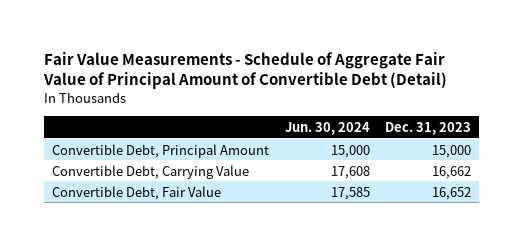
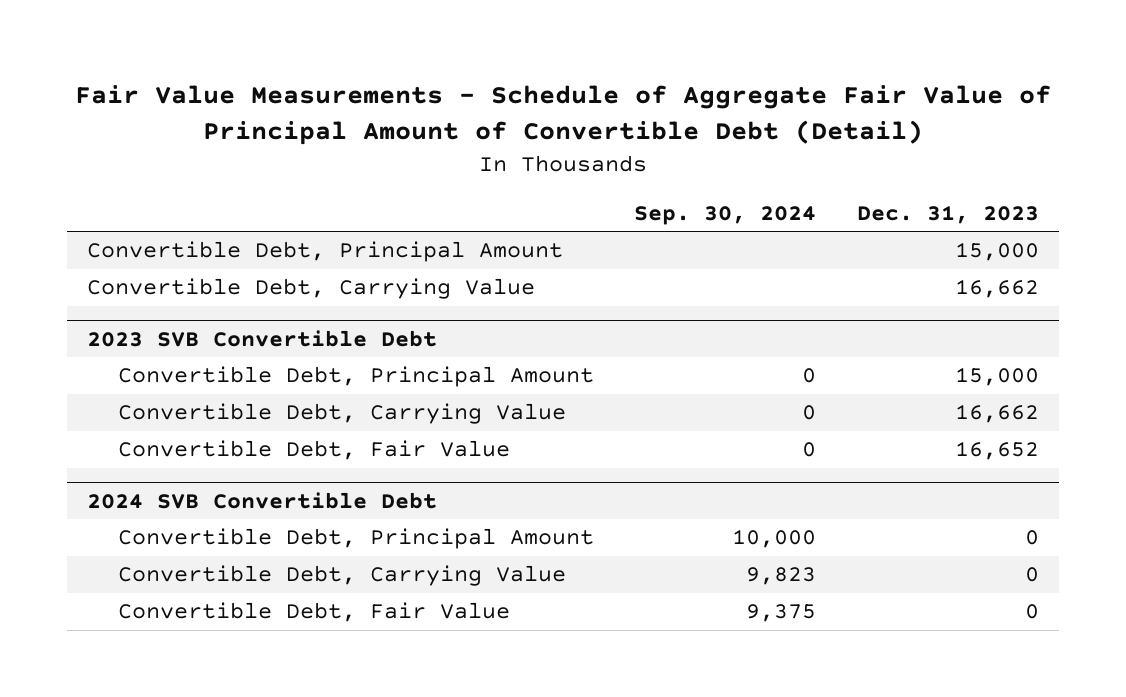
[284,121,370,135] Jun. 30, 2024 -> none
none -> [634,205,817,225] Sep. 30, 2024
none -> [87,329,438,347] 2023 SVB Convertible Debt
none -> [118,366,595,388] Convertible Debt, Principal Amount
none -> [118,403,567,425] Convertible Debt, Carrying Value
none -> [87,491,438,509] 2024 SVB Convertible Debt
none -> [118,528,595,550] Convertible Debt, Principal Amount
none -> [118,565,567,587] Convertible Debt, Carrying Value
none -> [118,602,511,623] Convertible Debt, Fair Value

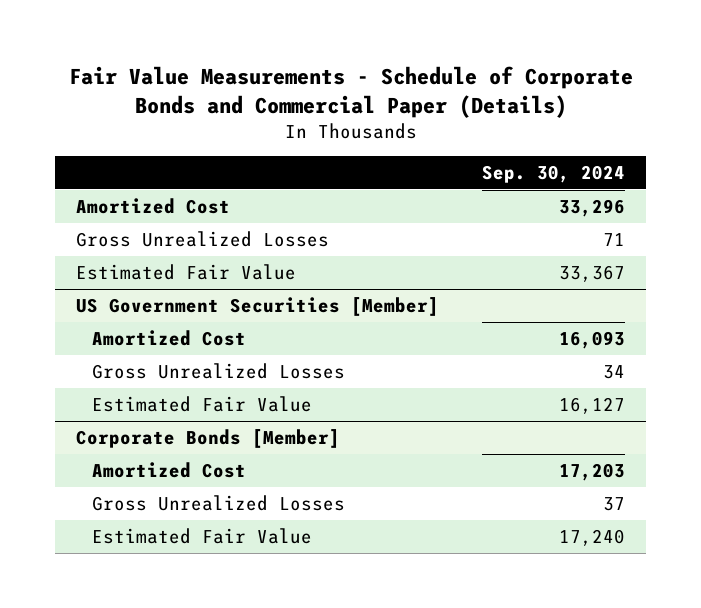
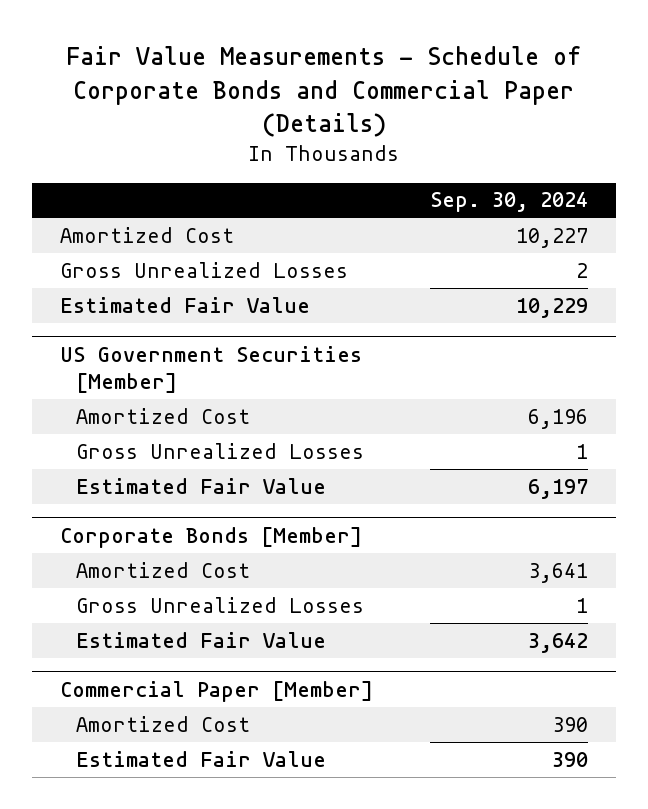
[558,198,625,217] 33,296 -> [515,227,588,248] 10,227
[602,232,625,246] 71 -> [575,262,588,278] 2
[558,264,625,282] 33,367 -> [515,297,588,318] 10,229
[558,330,625,349] 16,093 -> [527,408,588,429] 6,196
[602,364,625,379] 34 -> [575,443,588,459] 1
[558,396,625,414] 16,127 -> [527,478,588,499] 6,197
[558,462,625,481] 17,203 -> [527,562,588,583] 3,641
[602,496,625,511] 37 -> [575,597,588,613] 1
[558,528,625,546] 17,240 -> [527,632,588,653] 3,642
none -> [60,680,374,702] Commercial Paper [Member]
none -> [76,715,251,732] Amortized Cost
none -> [76,750,327,767] Estimated Fair Value

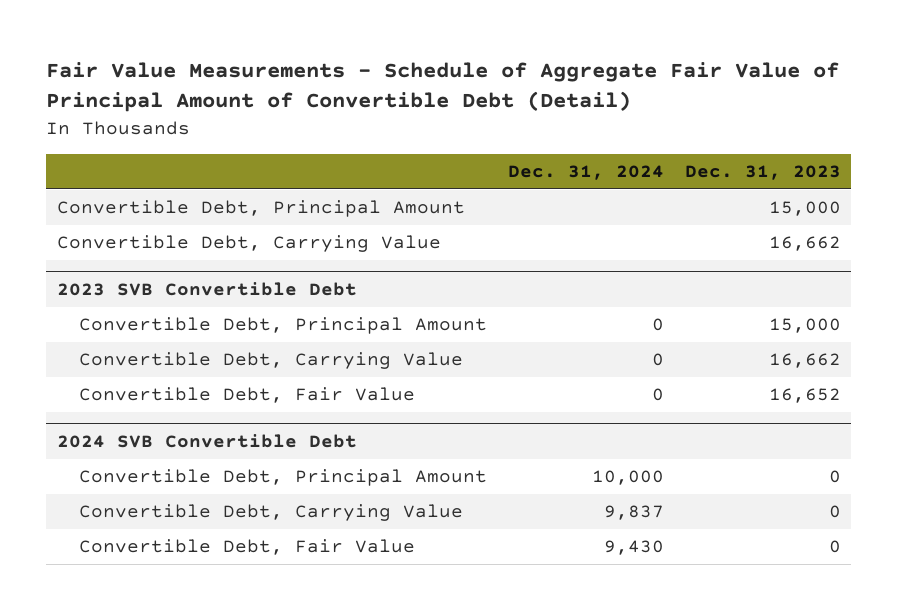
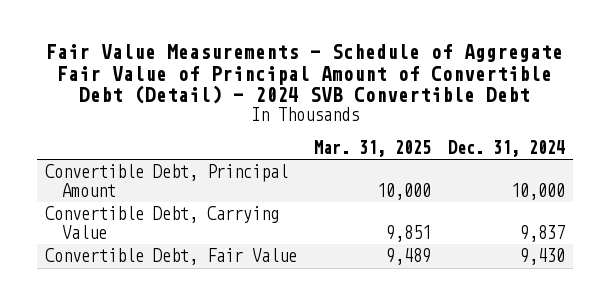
[46,61,840,113] Fair Value Measurements - Schedule of Aggregate Fair Value of Principal Amount of Convertible Debt (Detail) -> [46,43,564,105] Fair Value Measurements - Schedule of Aggregate Fair Value of Principal Amount of Convertible Debt (Detail) - 2024 SVB Convertible Debt
[684,165,841,181] Dec. 31, 2023 -> none
none -> [314,139,432,157] Mar. 31, 2025
[56,200,465,218] Convertible Debt, Principal Amount -> none
[56,235,441,253] Convertible Debt, Carrying Value -> none
[56,281,357,296] 2023 SVB Convertible Debt -> none
[78,317,487,335] Convertible Debt, Principal Amount -> none
[78,352,463,370] Convertible Debt, Carrying Value -> none
[78,387,415,404] Convertible Debt, Fair Value -> none
[56,433,357,448] 2024 SVB Convertible Debt -> none

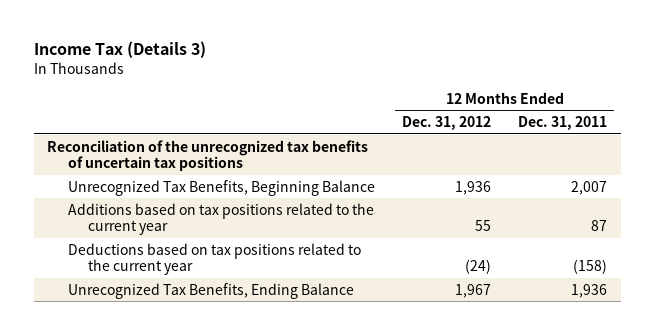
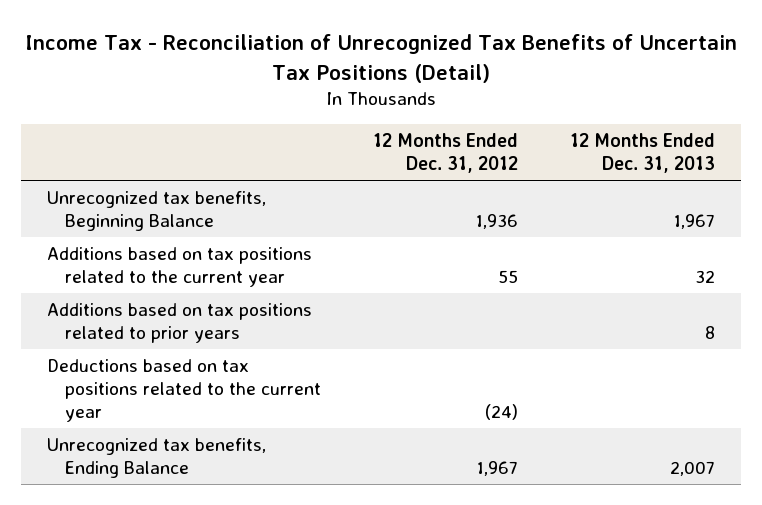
[33,41,206,59] Income Tax (Details 3) -> [24,34,737,83] Income Tax - Reconciliation of Unrecognized Tax Benefits of Uncertain Tax Positions (Detail)
[518,116,608,131] Dec. 31, 2011 -> none
none -> [570,133,716,174] 12 Months Ended Dec. 31, 2013
[47,139,369,172] Reconciliation of the unrecognized tax benefits of uncertain tax positions -> none
[67,179,375,196] Unrecognized Tax Benefits, Beginning Balance -> [46,190,266,231] Unrecognized tax benefits, Beginning Balance
none -> [46,302,312,343] Additions based on tax positions related to prior years
[67,282,354,299] Unrecognized Tax Benefits, Ending Balance -> [46,437,266,478] Unrecognized tax benefits, Ending Balance

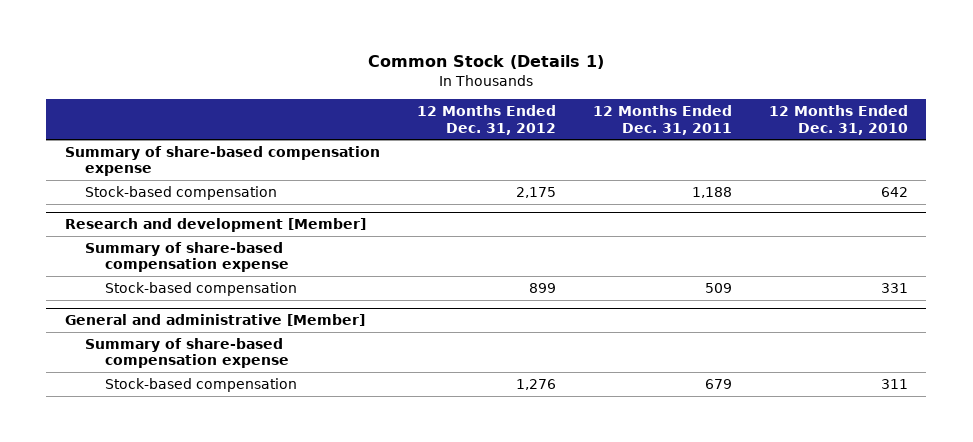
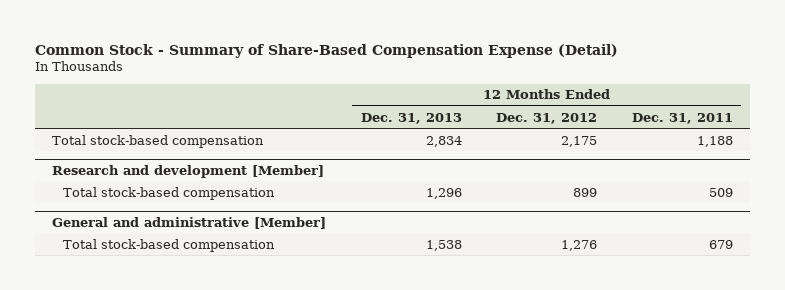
[368,55,605,70] Common Stock (Details 1) -> [35,43,619,58] Common Stock - Summary of Share-Based Compensation Expense (Detail)
[768,105,908,135] 12 Months Ended Dec. 31, 2010 -> none
none -> [360,112,462,124] Dec. 31, 2013
[64,145,380,177] Summary of share-based compensation expense -> none
[84,185,277,200] Stock-based compensation -> [52,134,265,148] Total stock-based compensation
[84,241,289,273] Summary of share-based compensation expense -> none
[104,281,297,296] Stock-based compensation -> [62,186,275,200] Total stock-based compensation
[84,337,289,369] Summary of share-based compensation expense -> none
[104,377,297,392] Stock-based compensation -> [62,238,275,252] Total stock-based compensation

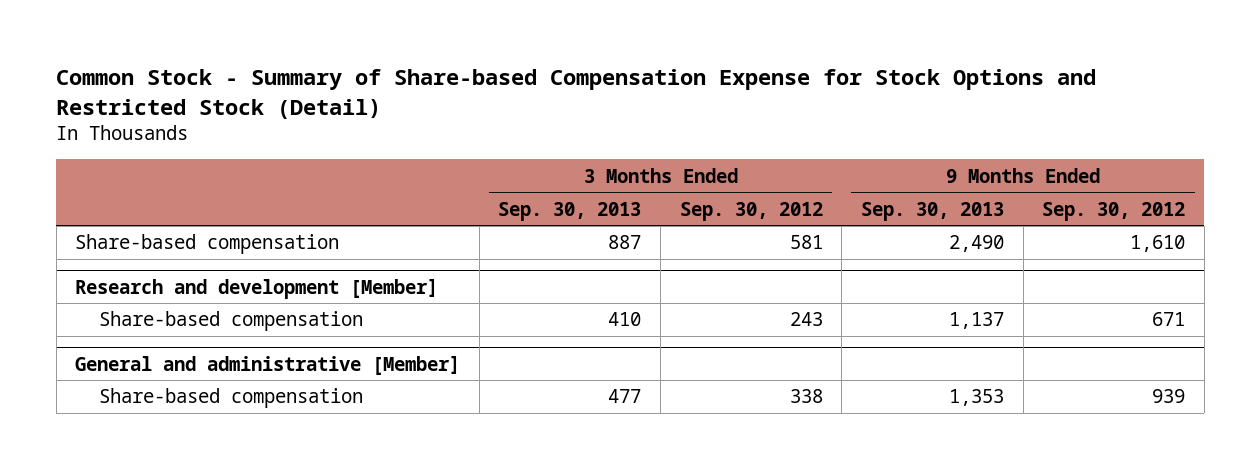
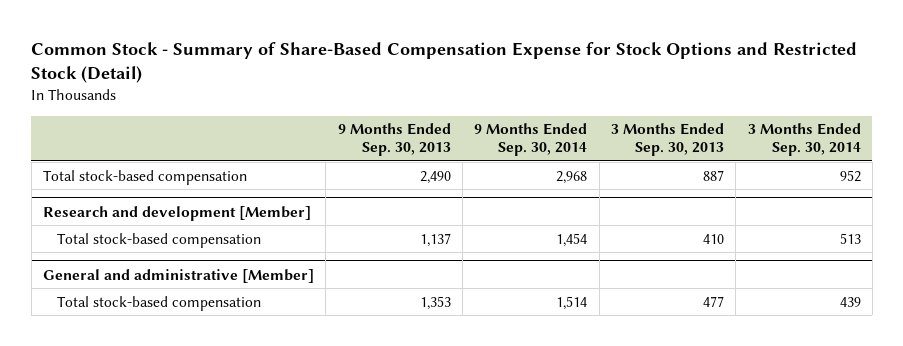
[56,69,1097,119] Common Stock - Summary of Share-based Compensation Expense for Stock Options and Restricted Stock (Detail) -> [31,42,858,84] Common Stock - Summary of Share-Based Compensation Expense for Stock Options and Restricted Stock (Detail)
[679,201,823,221] Sep. 30, 2012 -> none
[1042,201,1186,221] Sep. 30, 2012 -> none
none -> [474,123,588,157] 9 Months Ended Sep. 30, 2014
none -> [747,123,861,157] 3 Months Ended Sep. 30, 2014
[75,234,340,255] Share-based compensation -> [42,169,247,185] Total stock-based compensation
[99,311,364,332] Share-based compensation -> [56,232,261,248] Total stock-based compensation
[99,388,364,409] Share-based compensation -> [56,295,261,311] Total stock-based compensation

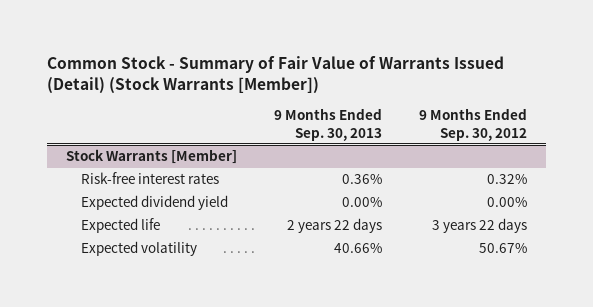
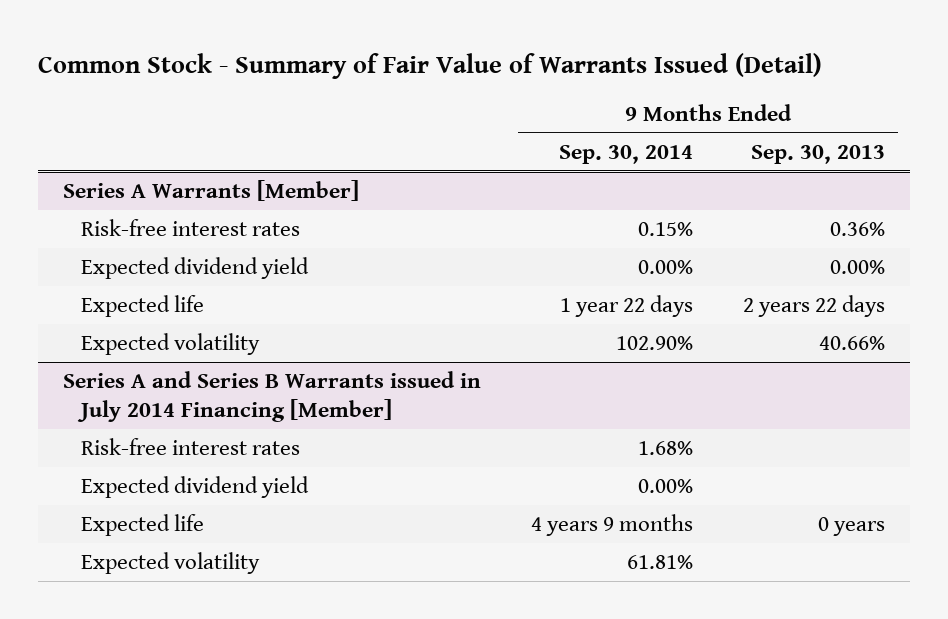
[47,55,505,94] Common Stock - Summary of Fair Value of Warrants Issued (Detail) (Stock Warrants [Member]) -> [37,52,822,79] Common Stock - Summary of Fair Value of Warrants Issued (Detail)
[419,107,528,141] 9 Months Ended Sep. 30, 2012 -> none
none -> [558,144,693,164] Sep. 30, 2014
[65,149,237,165] Stock Warrants [Member] -> none
none -> [62,179,359,201] Series A Warrants [Member]
none -> [62,370,481,422] Series A and Series B Warrants issued in July 2014 Financing [Member]
none -> [81,437,301,455] Risk-free interest rates
none -> [81,475,310,498] Expected dividend yield
none -> [81,513,205,536] Expected life
none -> [81,551,261,574] Expected volatility

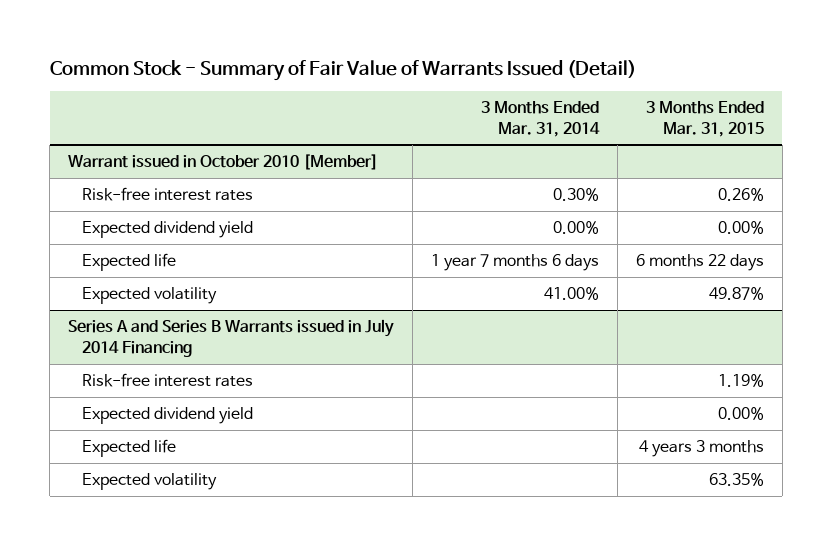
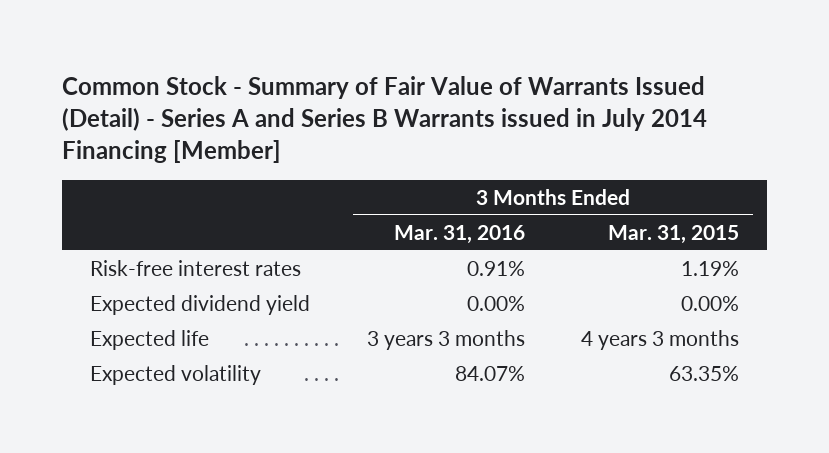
[49,59,636,81] Common Stock - Summary of Fair Value of Warrants Issued (Detail) -> [62,75,708,164] Common Stock - Summary of Fair Value of Warrants Issued (Detail) - Series A and Series B Warrants issued in July 2014 Financing [Member]
[480,100,600,137] 3 Months Ended Mar. 31, 2014 -> none
none -> [393,224,525,244] Mar. 31, 2016
[68,154,379,171] Warrant issued in October 2010 [Member] -> none
[81,187,253,202] Risk-free interest rates -> none
[81,221,253,239] Expected dividend yield -> none
[81,253,176,272] Expected life -> none
[81,287,217,305] Expected volatility -> none
[68,319,395,357] Series A and Series B Warrants issued in July 2014 Financing -> none

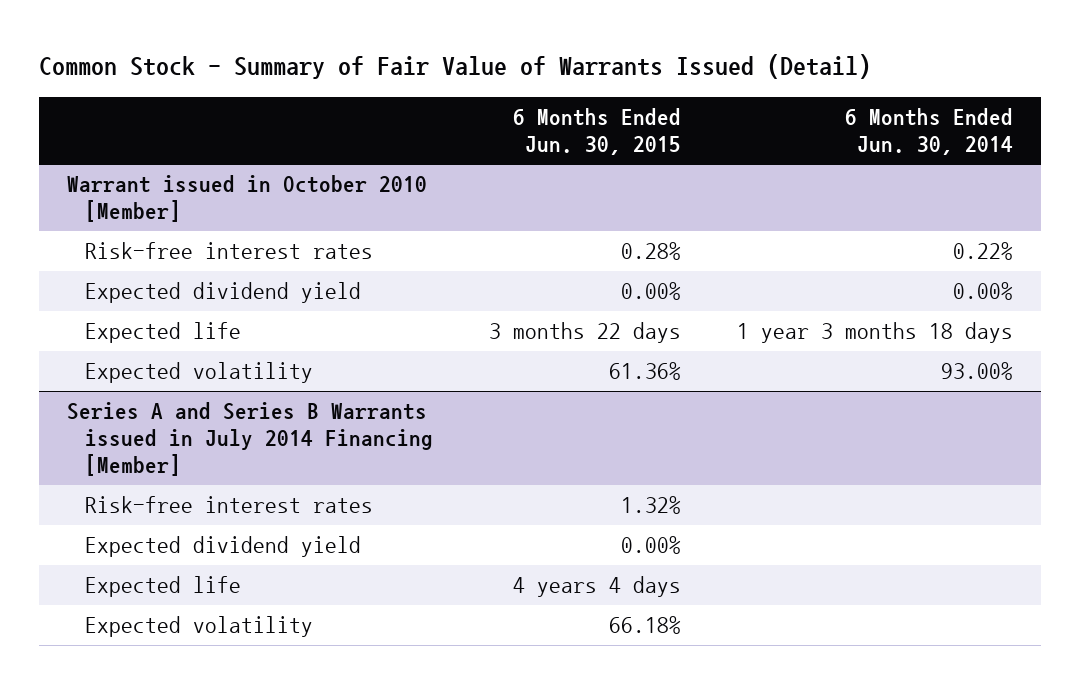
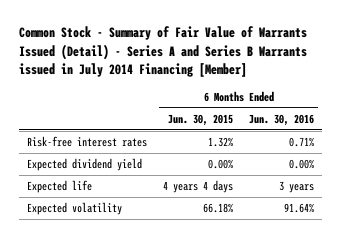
[39,54,872,80] Common Stock - Summary of Fair Value of Warrants Issued (Detail) -> [19,26,308,77] Common Stock - Summary of Fair Value of Warrants Issued (Detail) - Series A and Series B Warrants issued in July 2014 Financing [Member]
[845,107,1014,155] 6 Months Ended Jun. 30, 2014 -> none
none -> [249,113,315,126] Jun. 30, 2016
[67,175,428,223] Warrant issued in October 2010 [Member] -> none
[85,242,374,260] Risk-free interest rates -> none
[85,282,362,304] Expected dividend yield -> none
[85,322,242,344] Expected life -> none
[85,362,314,384] Expected volatility -> none
[67,402,434,477] Series A and Series B Warrants issued in July 2014 Financing [Member] -> none

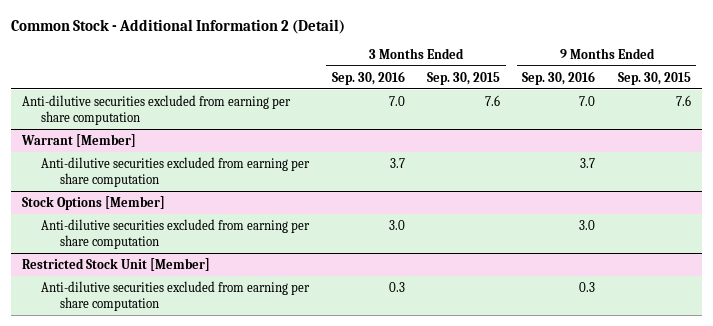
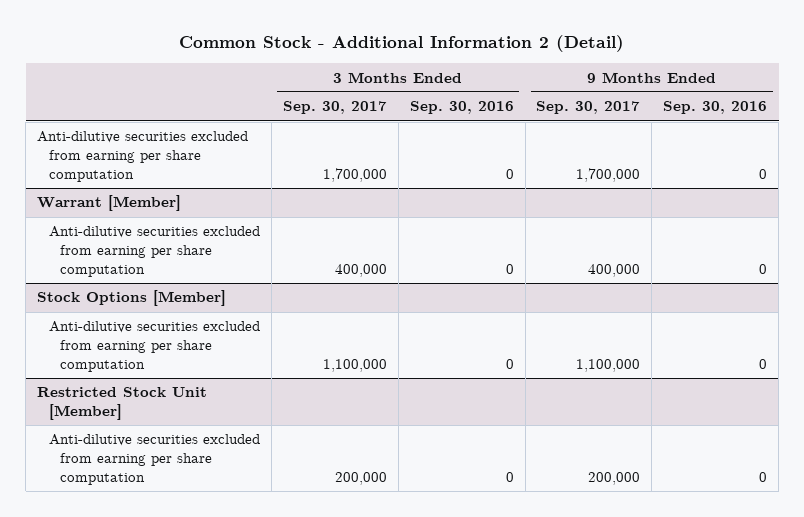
[427,71,501,85] Sep. 30, 2015 -> none
[617,71,691,85] Sep. 30, 2015 -> none
none -> [282,101,387,115] Sep. 30, 2017
none -> [536,101,641,115] Sep. 30, 2017
[388,95,405,106] 7.0 -> [505,168,514,179] 0
[579,95,596,106] 7.0 -> [759,168,768,179] 0
[389,157,405,168] 3.7 -> [505,263,514,274] 0
[580,157,596,168] 3.7 -> [759,263,768,274] 0
[388,219,405,230] 3.0 -> [505,358,514,369] 0
[579,219,596,230] 3.0 -> [759,358,768,369] 0
[388,281,405,292] 0.3 -> [505,471,514,482] 0
[579,281,596,292] 0.3 -> [759,471,768,482] 0

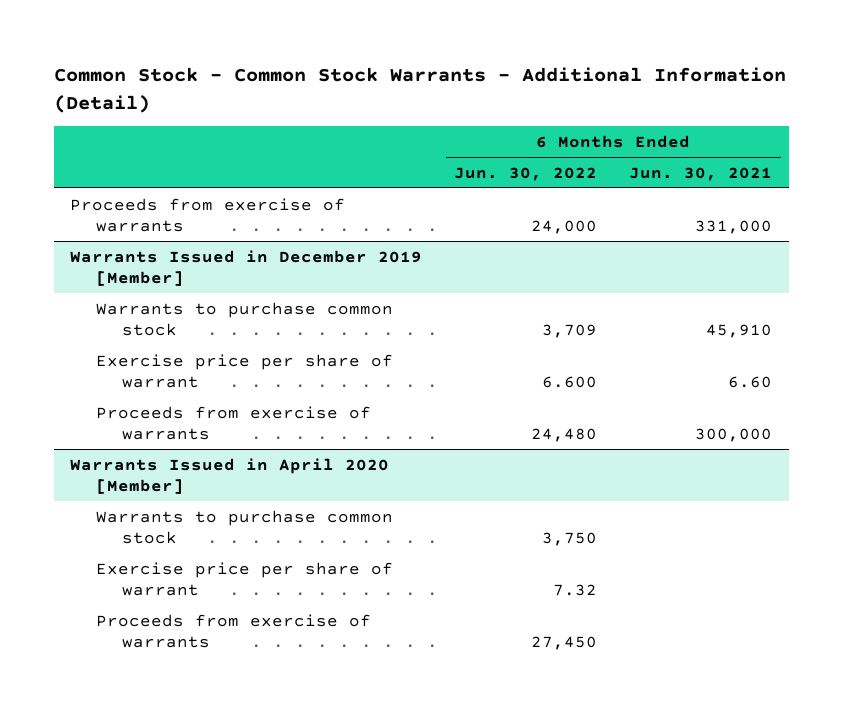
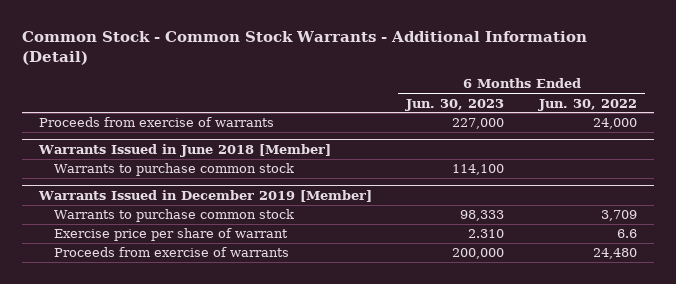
[629,166,773,181] Jun. 30, 2021 -> none
none -> [405,98,505,111] Jun. 30, 2023
none -> [38,144,332,158] Warrants Issued in June 2018 [Member]
none -> [53,163,294,177] Warrants to purchase common stock
[542,376,598,389] 6.600 -> [616,229,637,239] 6.6
[69,457,389,495] Warrants Issued in April 2020 [Member] -> none
[95,509,393,545] Warrants to purchase common stock -> none
[95,561,393,597] Exercise price per share of warrant -> none
[95,613,371,649] Proceeds from exercise of warrants -> none

